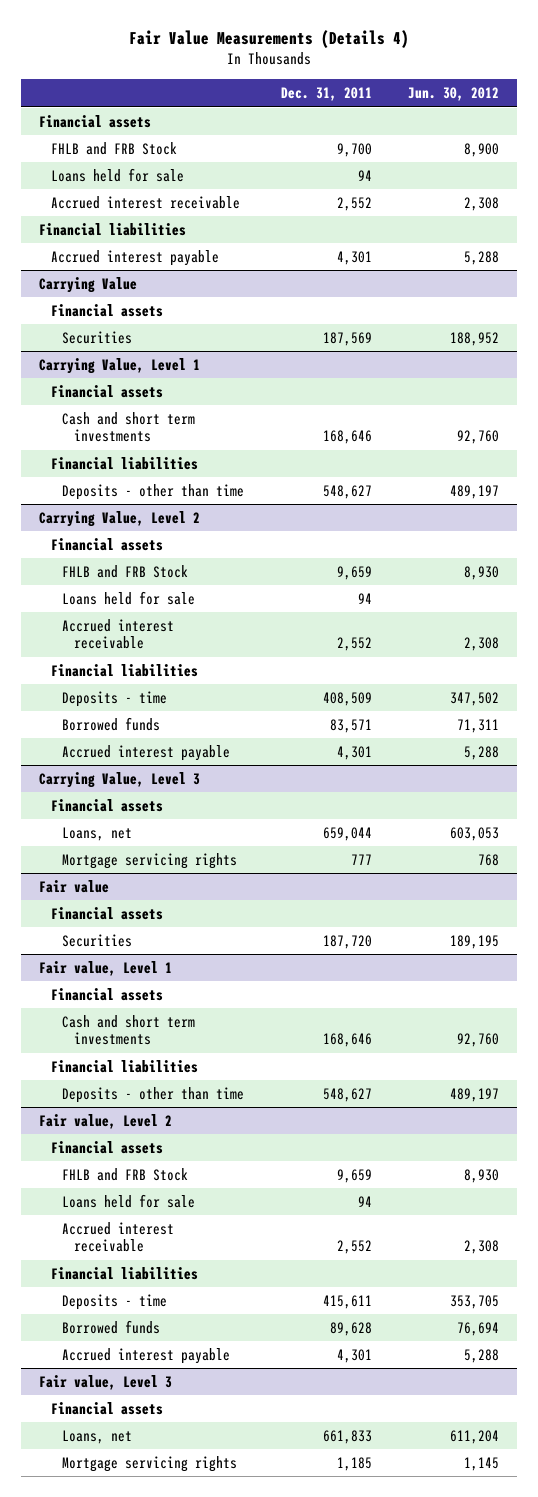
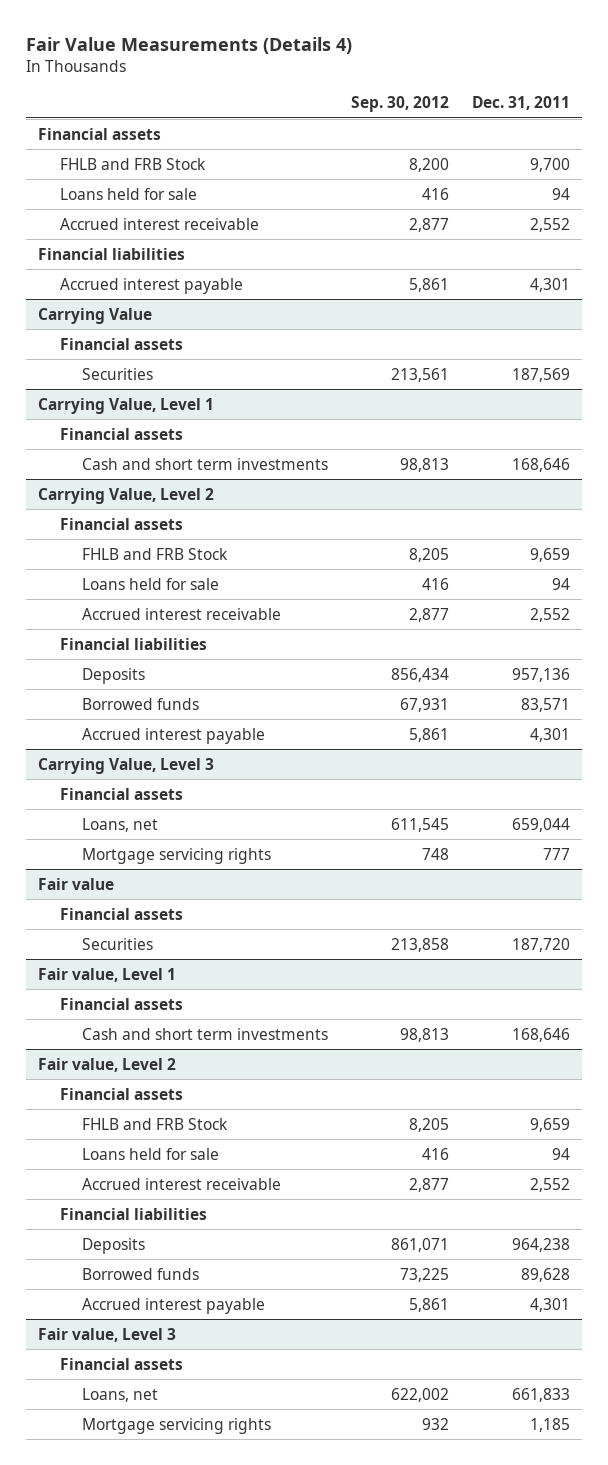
[407,87,499,102] Jun. 30, 2012 -> none
none -> [351,96,450,113] Sep. 30, 2012
[50,456,198,470] Financial liabilities -> none
[62,483,245,500] Deposits - other than time -> none
[62,690,168,707] Deposits - time -> [82,667,146,684] Deposits
[322,691,372,706] 408,509 -> [512,667,571,682] 957,136
[50,1059,198,1073] Financial liabilities -> none
[62,1086,245,1103] Deposits - other than time -> none
[62,1293,168,1310] Deposits - time -> [82,1237,146,1254] Deposits
[322,1294,372,1309] 415,611 -> [512,1237,571,1252] 964,238

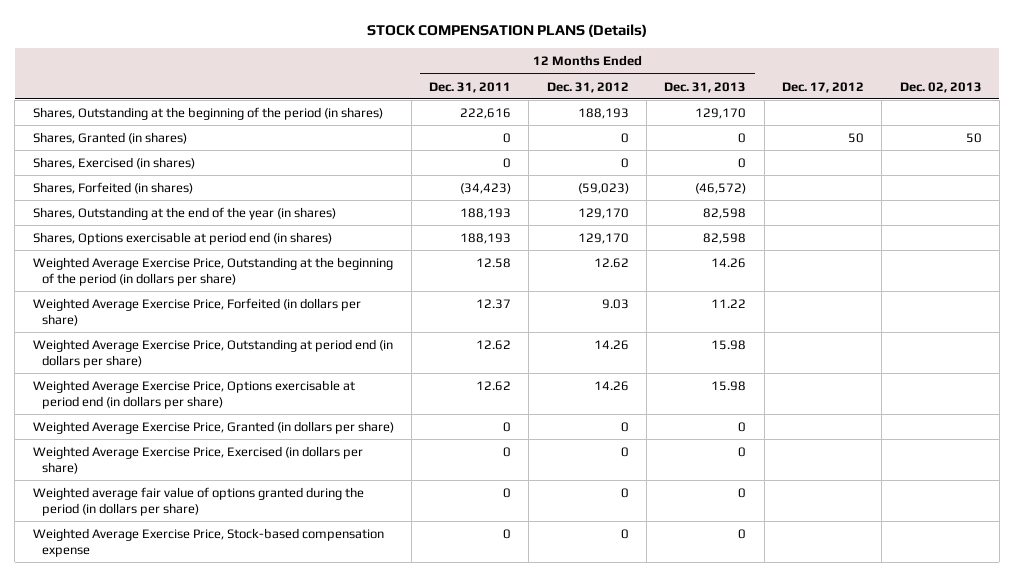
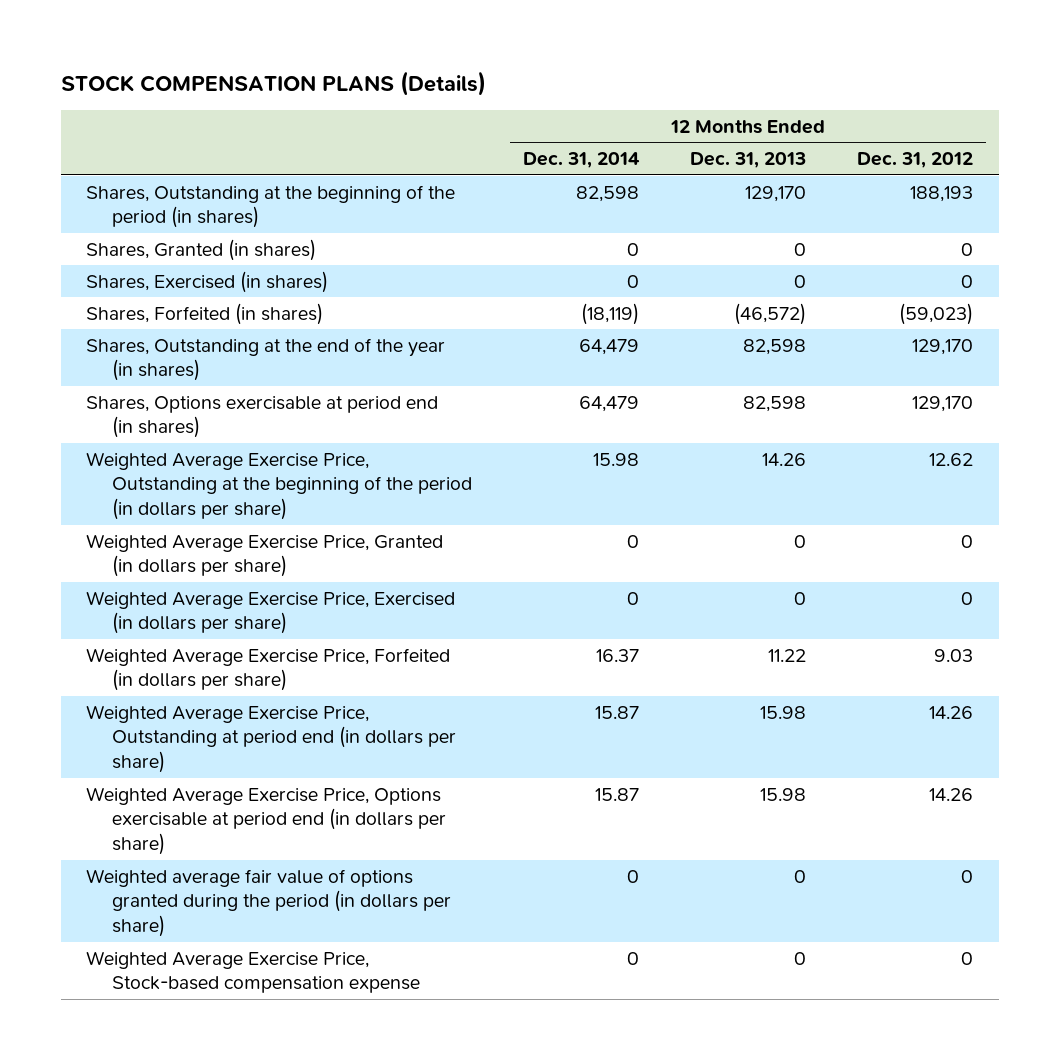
[429,81,512,93] Dec. 31, 2011 -> none
[782,81,865,93] Dec. 17, 2012 -> none
[899,81,982,93] Dec. 02, 2013 -> none
none -> [522,151,640,168] Dec. 31, 2014
[32,420,394,434] Weighted Average Exercise Price, Granted (in dollars per share) -> [86,533,444,578] Weighted Average Exercise Price, Granted (in dollars per share)
[32,445,363,474] Weighted Average Exercise Price, Exercised (in dollars per share) -> [86,590,456,635] Weighted Average Exercise Price, Exercised (in dollars per share)

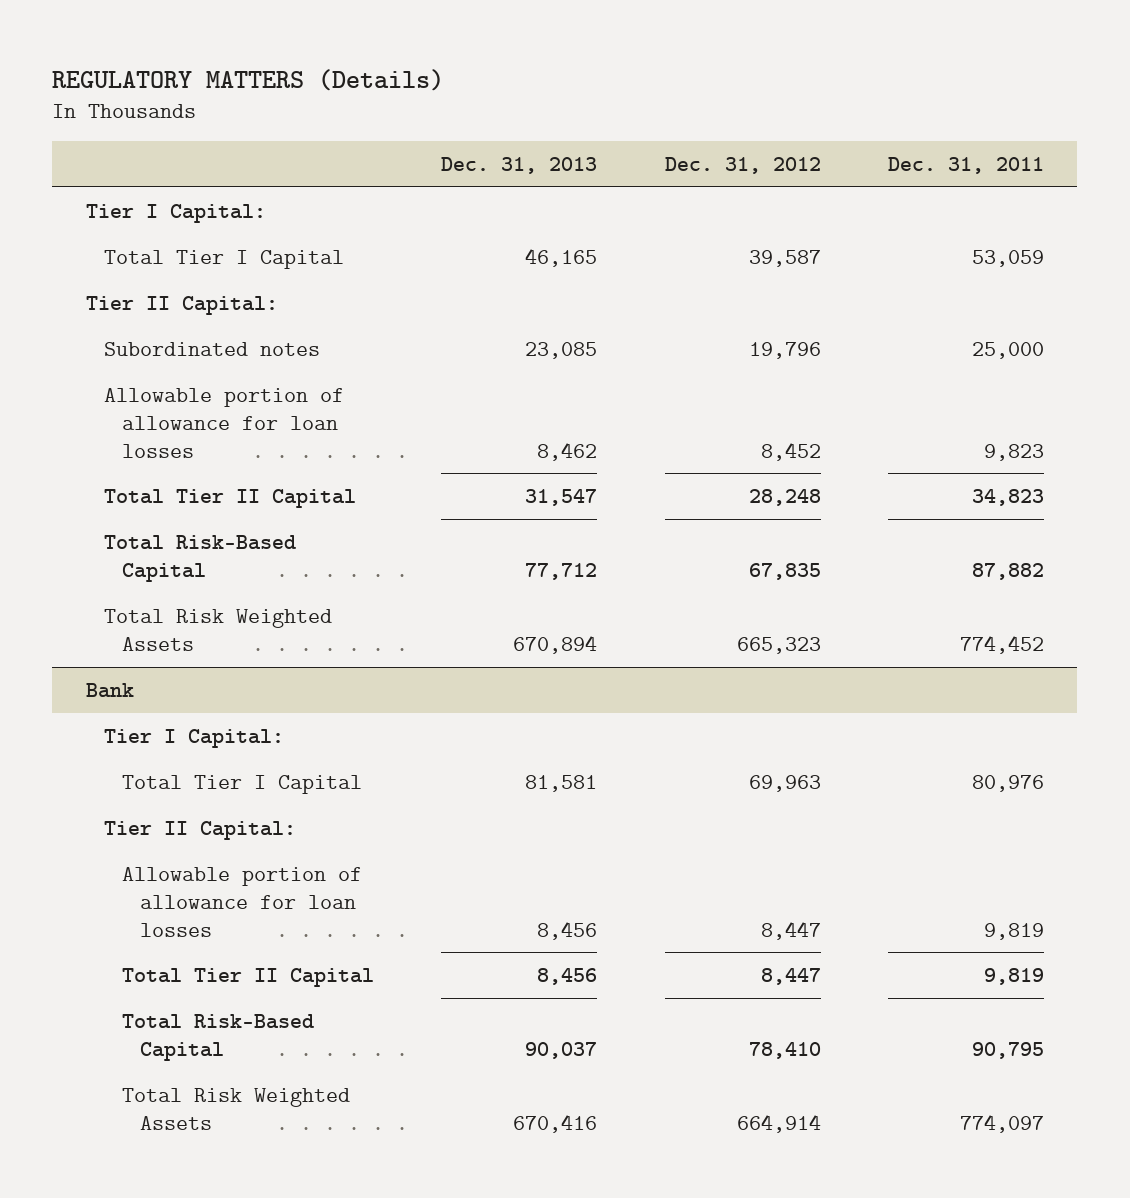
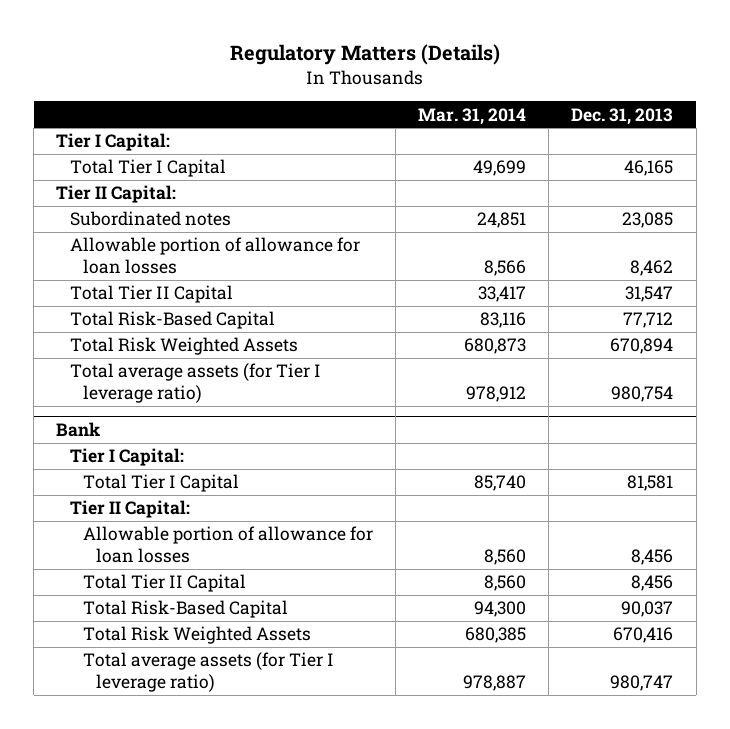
[52,68,445,91] REGULATORY MATTERS (Details) -> [229,44,500,66] Regulatory Matters (Details)
[664,157,821,175] Dec. 31, 2012 -> none
[887,157,1044,175] Dec. 31, 2011 -> none
none -> [418,107,527,125] Mar. 31, 2014
none -> [69,363,321,403] Total average assets (for Tier I leverage ratio)
none -> [83,652,335,692] Total average assets (for Tier I leverage ratio)

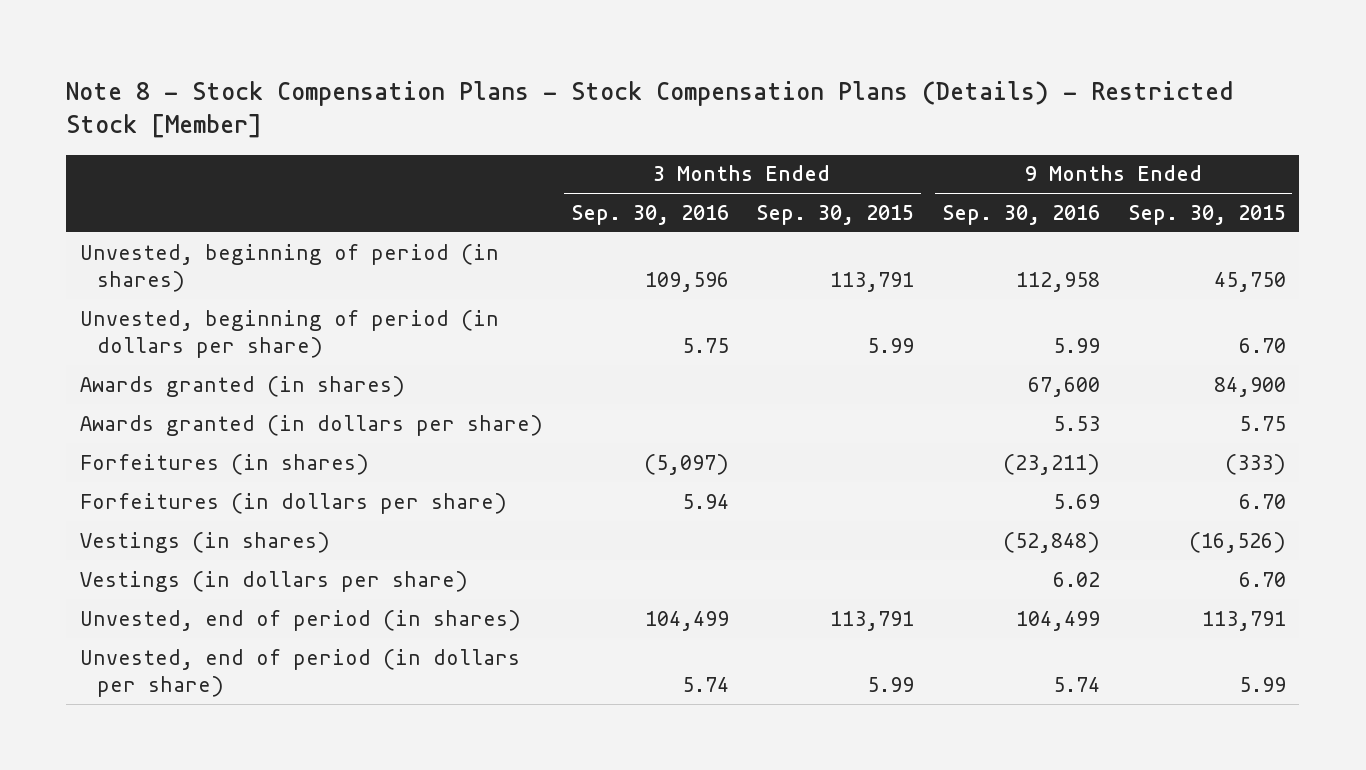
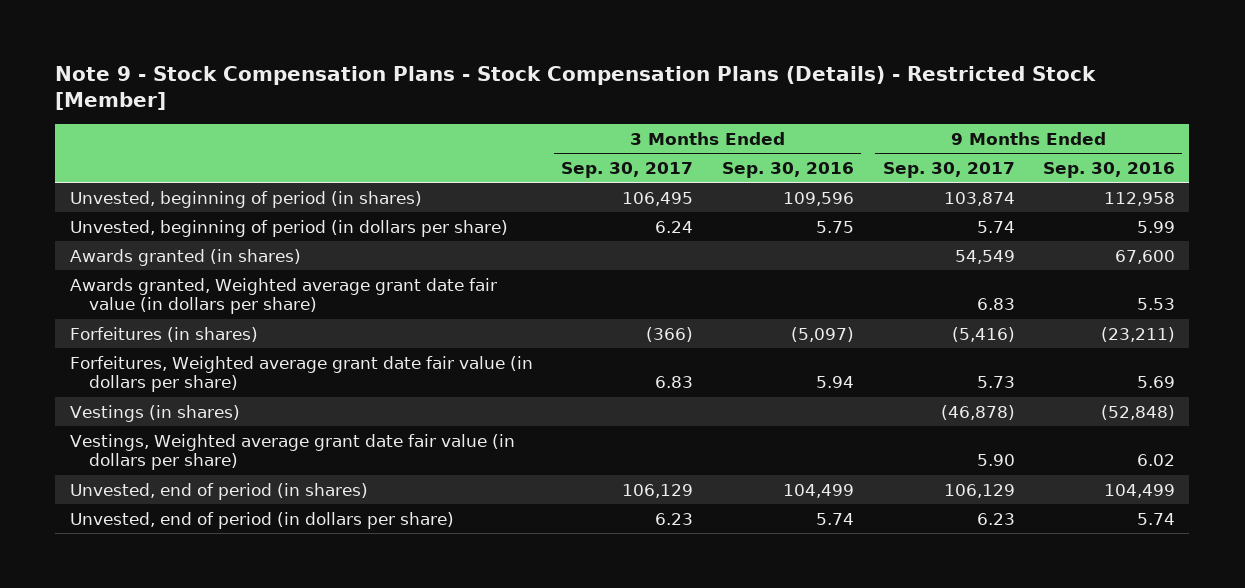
[66,80,1234,139] Note 8 - Stock Compensation Plans - Stock Compensation Plans (Details) - Restricted Stock [Member] -> [55,66,1097,111] Note 9 - Stock Compensation Plans - Stock Compensation Plans (Details) - Restricted Stock [Member]
[756,204,915,225] Sep. 30, 2015 -> none
[1127,204,1286,225] Sep. 30, 2015 -> none
none -> [561,161,694,178] Sep. 30, 2017
none -> [882,161,1015,178] Sep. 30, 2017
[80,414,544,436] Awards granted (in dollars per share) -> [69,277,497,315] Awards granted, Weighted average grant date fair value (in dollars per share)
[80,492,508,514] Forfeitures (in dollars per share) -> [69,355,533,393] Forfeitures, Weighted average grant date fair value (in dollars per share)
[80,570,469,592] Vestings (in dollars per share) -> [69,433,515,471] Vestings, Weighted average grant date fair value (in dollars per share)

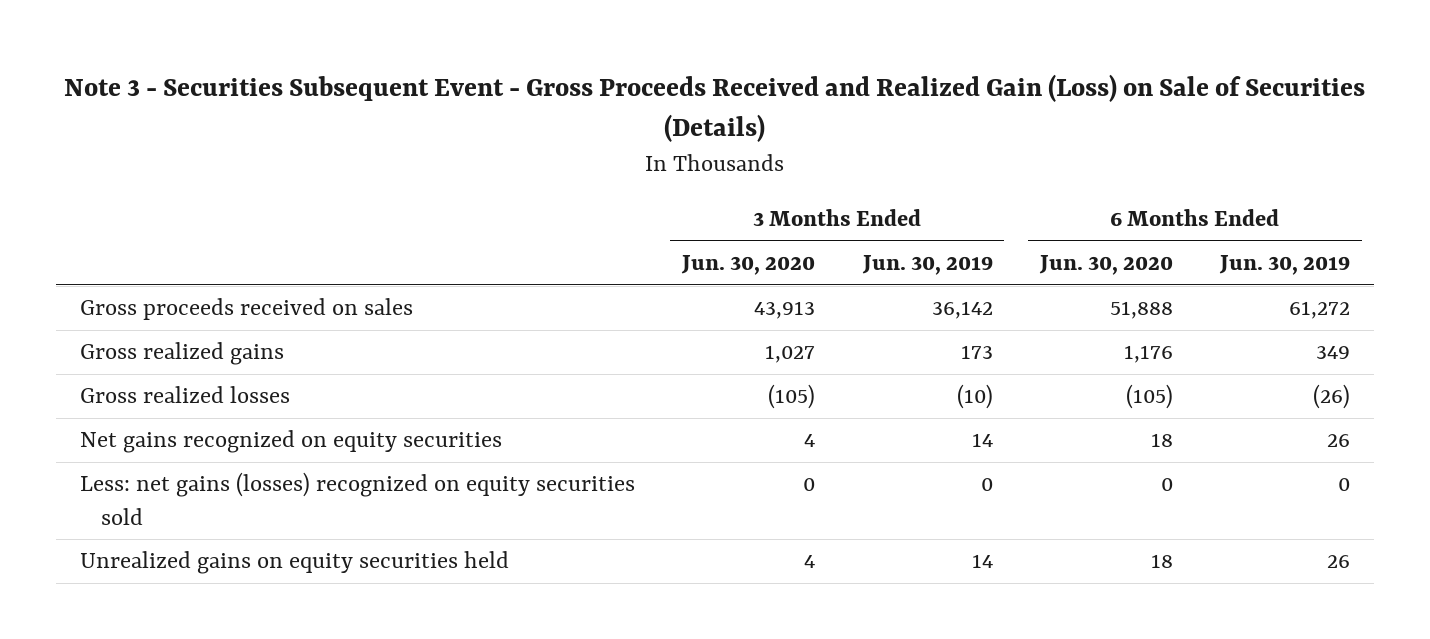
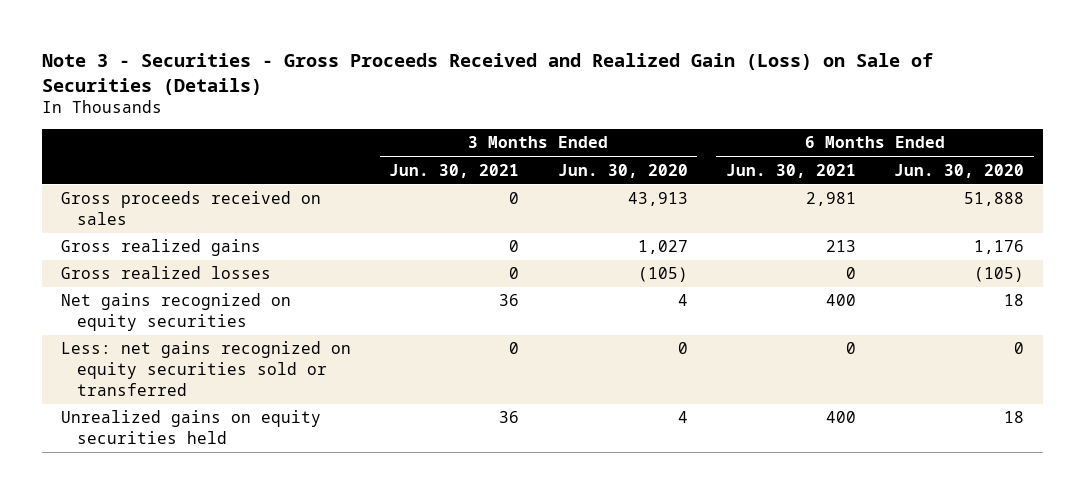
[64,73,1366,143] Note 3 - Securities Subsequent Event - Gross Proceeds Received and Realized Gain (Loss) on Sale of Securities (Details) -> [42,52,934,95] Note 3 - Securities - Gross Proceeds Received and Realized Gain (Loss) on Sale of Securities (Details)
[861,255,993,276] Jun. 30, 2019 -> none
[1219,255,1351,276] Jun. 30, 2019 -> none
none -> [389,163,520,178] Jun. 30, 2021
none -> [725,163,856,178] Jun. 30, 2021
[79,472,635,525] Less: net gains (losses) recognized on equity securities sold -> [61,341,352,396] Less: net gains recognized on equity securities sold or transferred

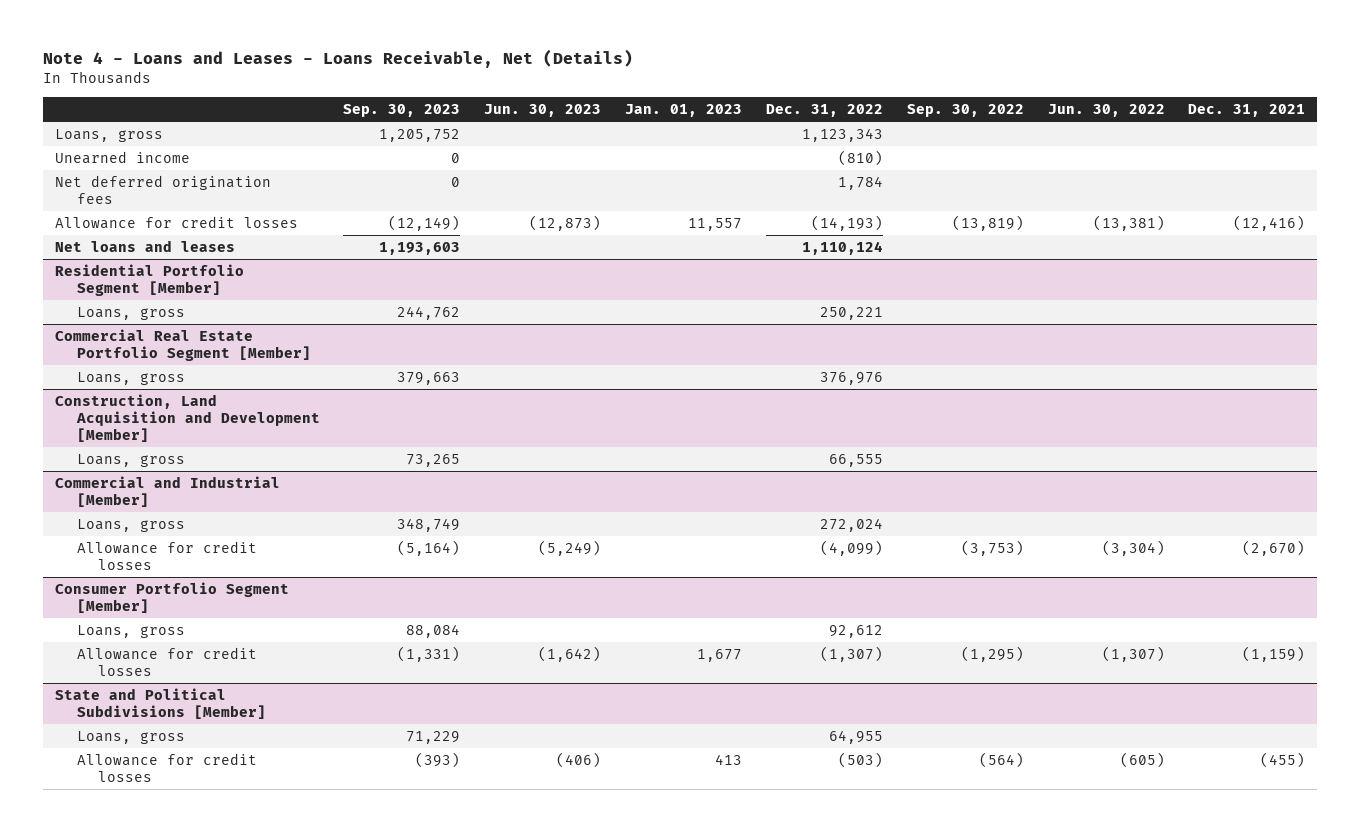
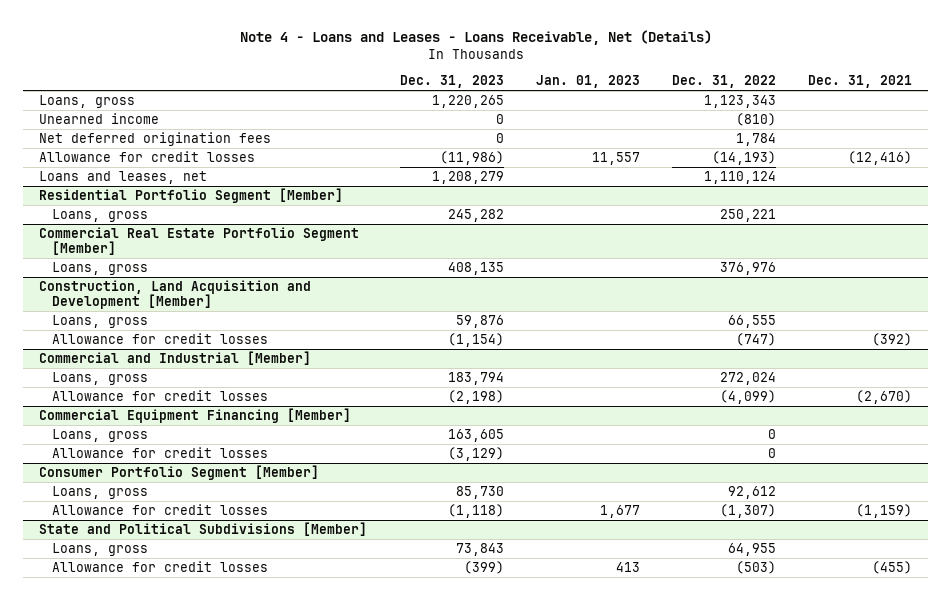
[343,104,461,118] Sep. 30, 2023 -> none
[484,104,602,118] Jun. 30, 2023 -> none
[906,104,1024,118] Sep. 30, 2022 -> none
[1047,104,1165,118] Jun. 30, 2022 -> none
none -> [399,75,504,89] Dec. 31, 2023
[54,239,235,252] Net loans and leases -> [39,171,208,185] Loans and leases, net
none -> [51,333,268,345] Allowance for credit losses
none -> [39,408,352,424] Commercial Equipment Financing [Member]
none -> [51,429,148,443] Loans, gross
none -> [51,447,268,459] Allowance for credit losses

